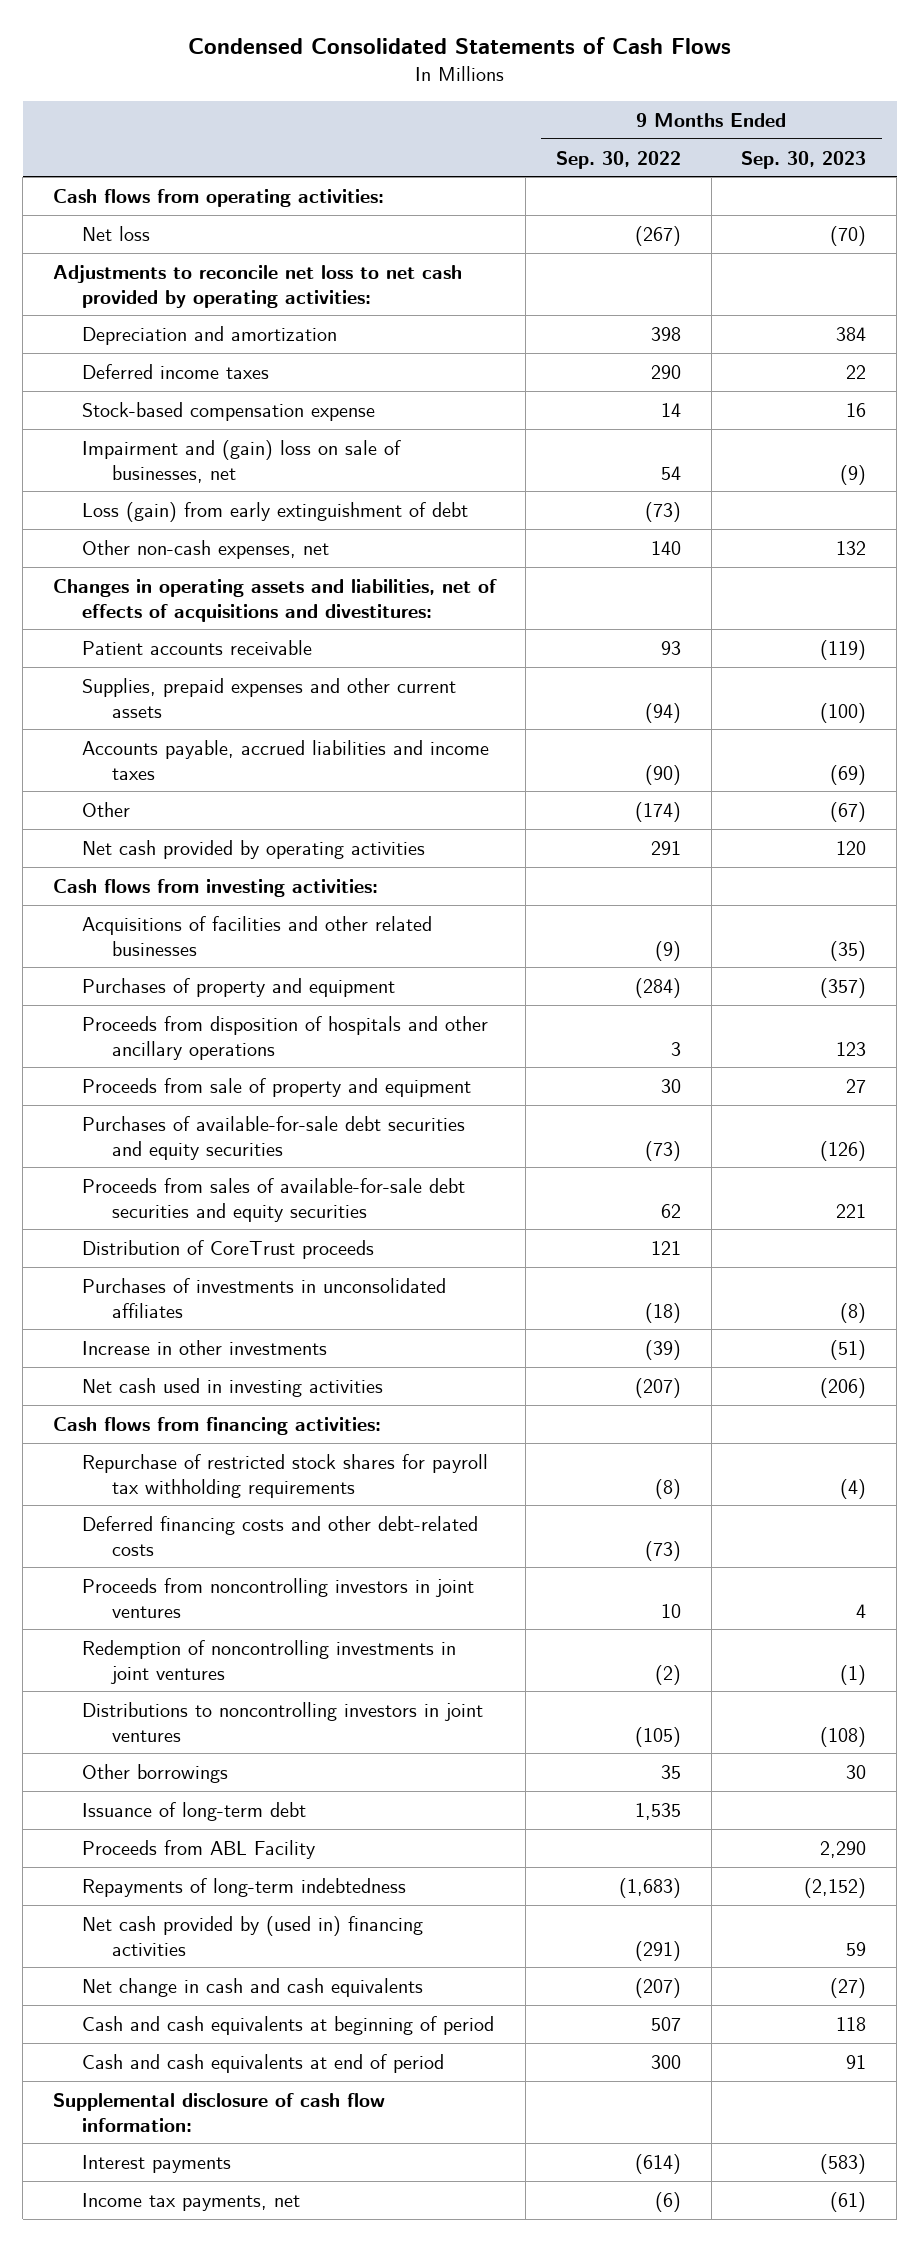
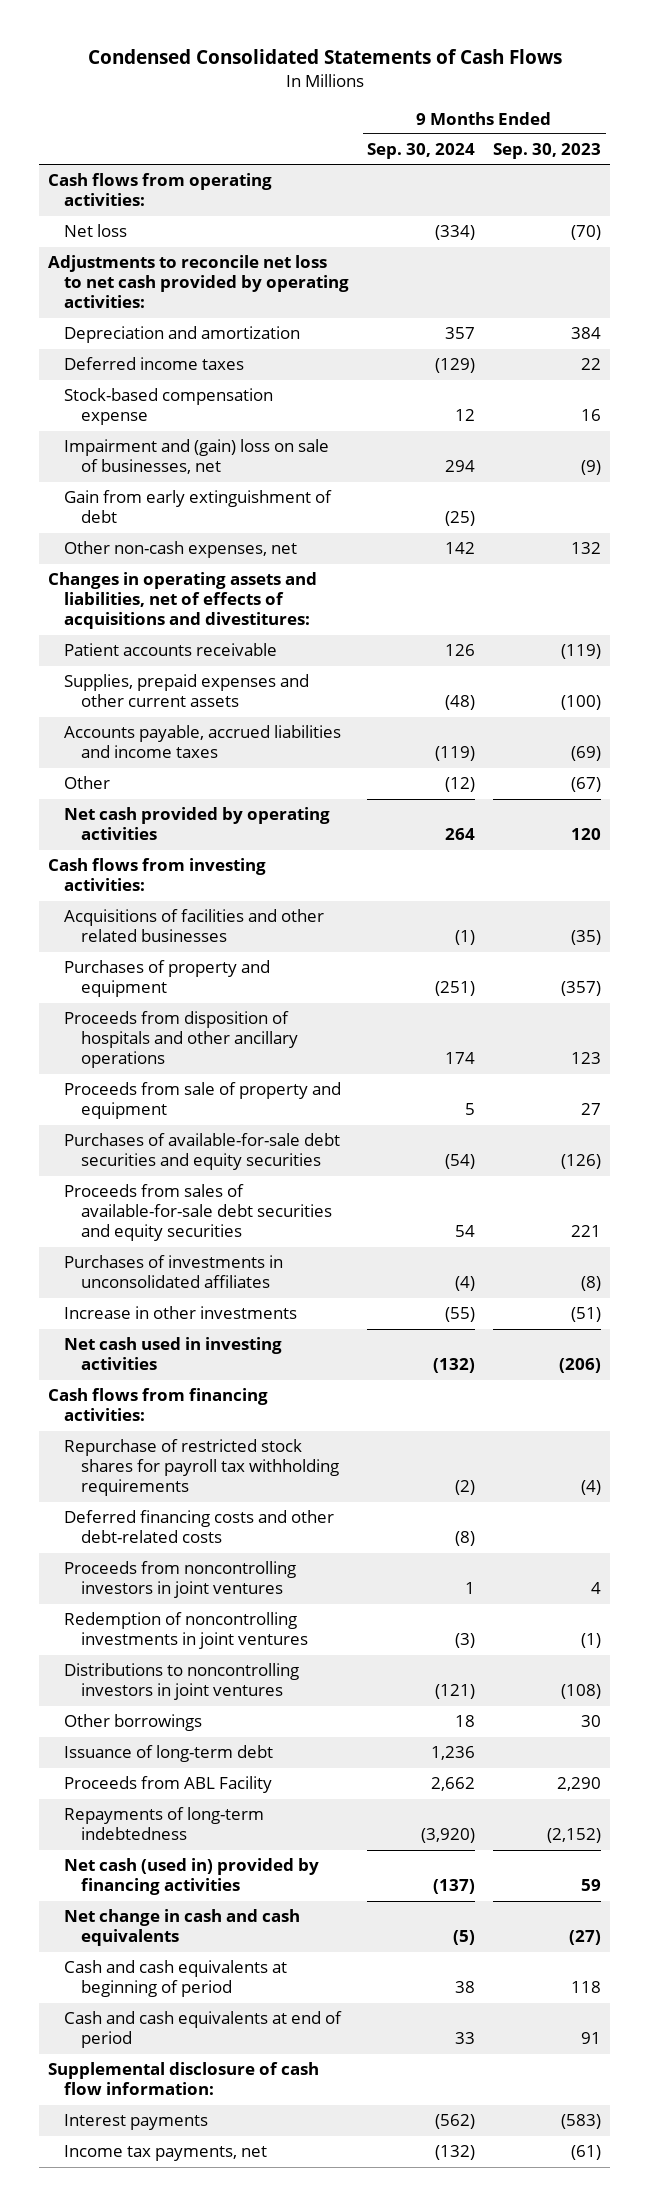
[556,150,682,169] Sep. 30, 2022 -> none
none -> [367,143,476,160] Sep. 30, 2024
[82,501,469,522] Loss (gain) from early extinguishment of debt -> [64,490,333,524] Gain from early extinguishment of debt
[82,1239,375,1259] Distribution of CoreTrust proceeds -> none
[82,1915,424,1956] Net cash provided by (used in) financing activities -> [64,1858,320,1896] Net cash (used in) provided by financing activities

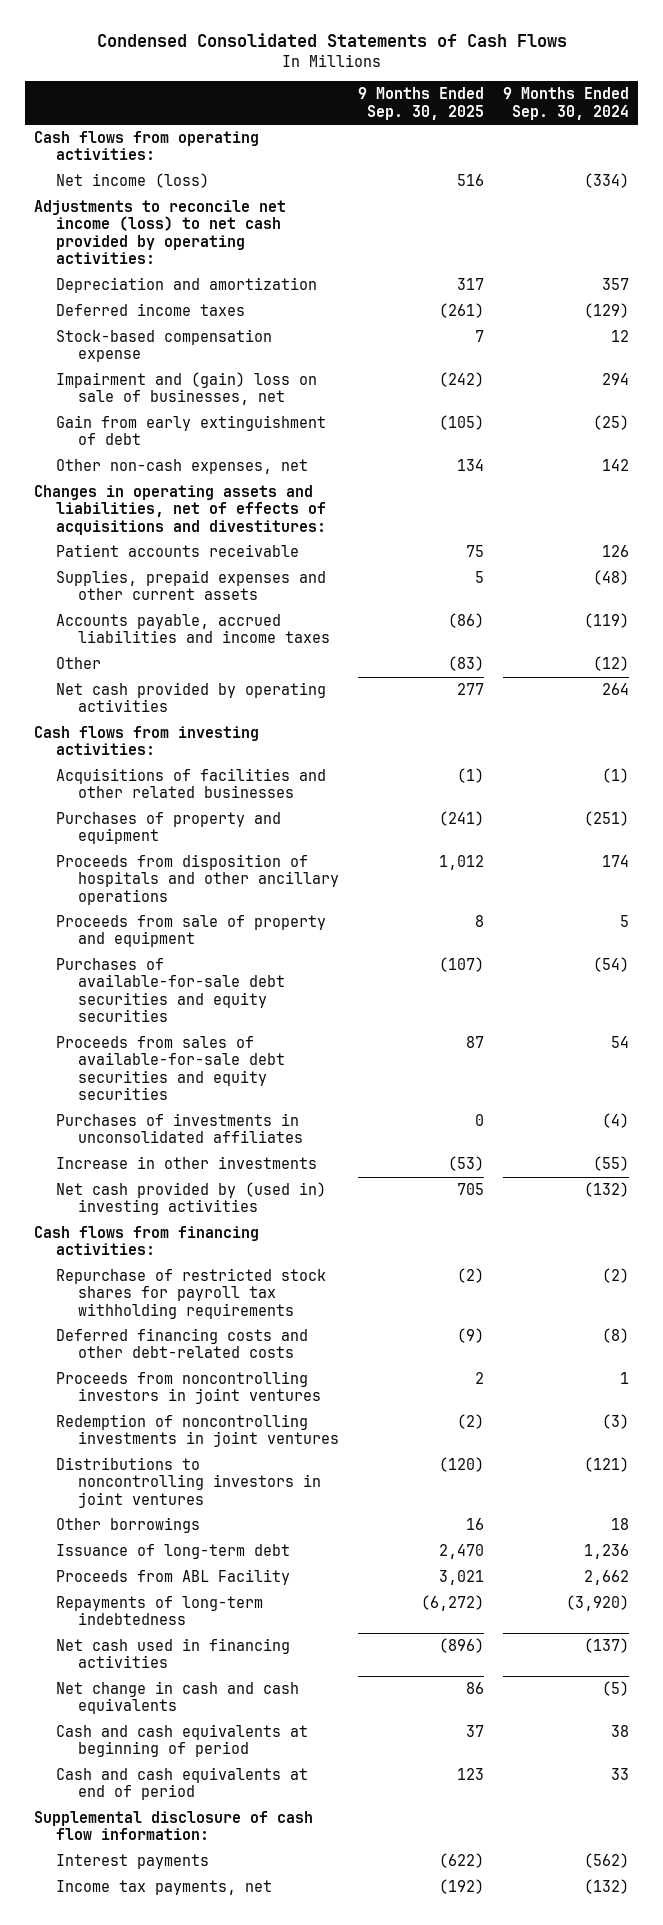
[493,143,602,160] Sep. 30, 2023 -> none
none -> [357,87,484,120] 9 Months Ended Sep. 30, 2025
[64,224,128,238] Net loss -> [56,173,210,189] Net income (loss)
[47,255,350,309] Adjustments to reconcile net loss to net cash provided by operating activities: -> [34,200,287,264] Adjustments to reconcile net income (loss) to net cash provided by operating activities:
[64,1337,283,1371] Net cash used in investing activities -> [56,1182,327,1216] Net cash provided by (used in) investing activities
[64,1858,320,1896] Net cash (used in) provided by financing activities -> [56,1638,291,1669] Net cash used in financing activities

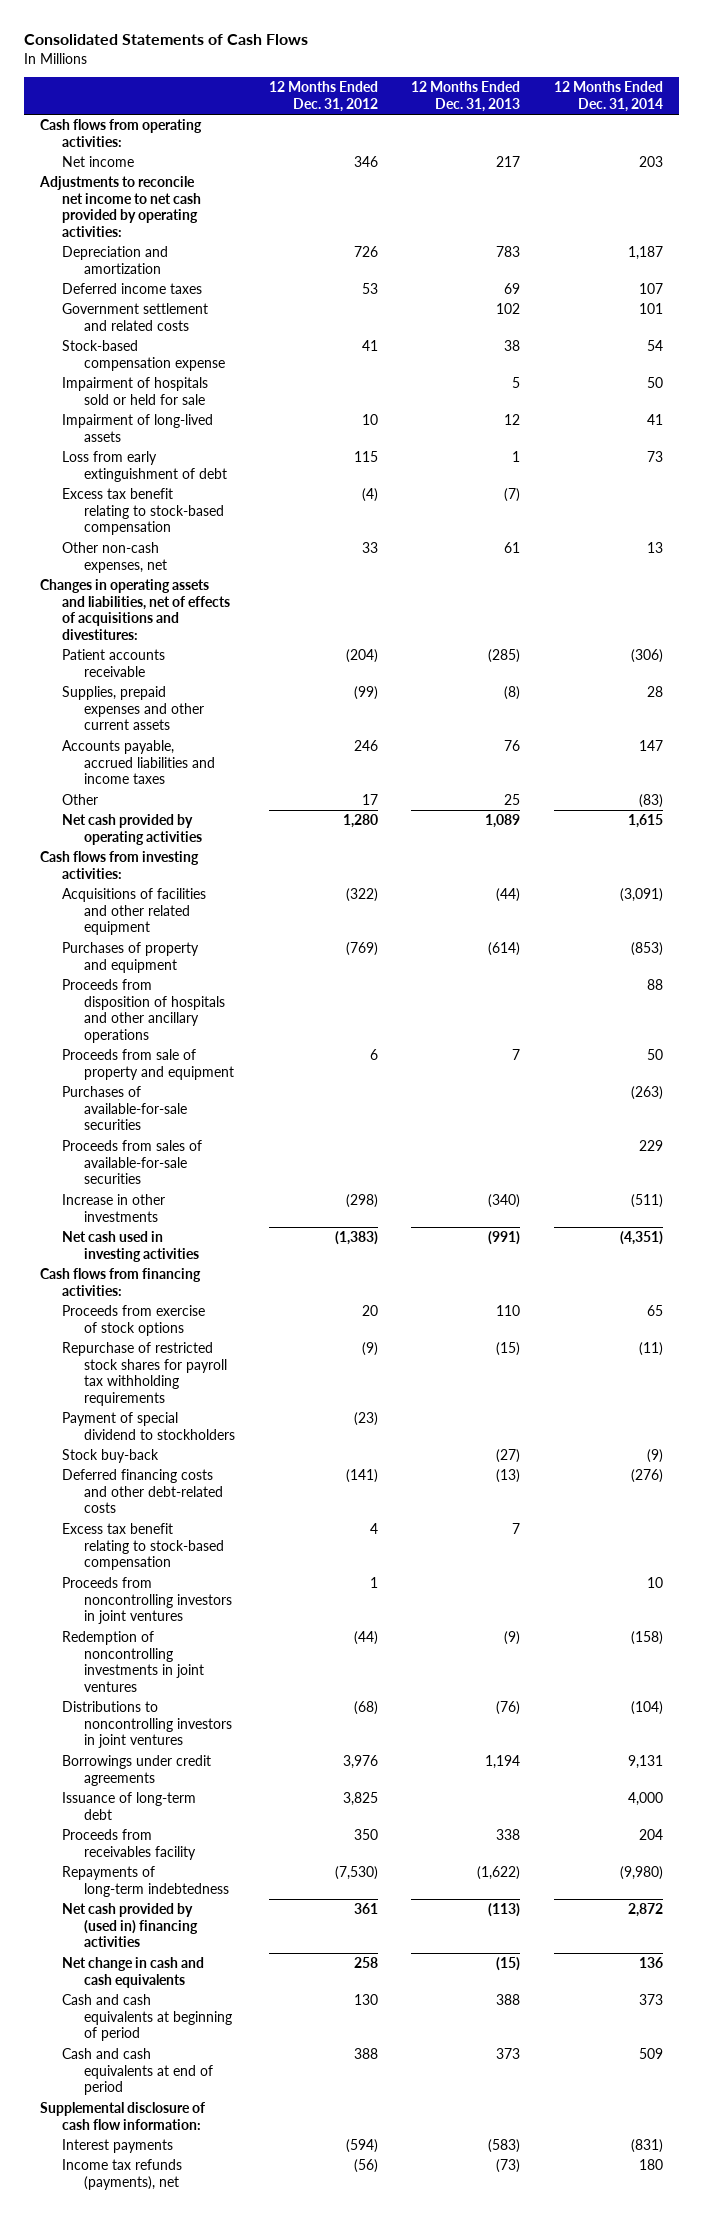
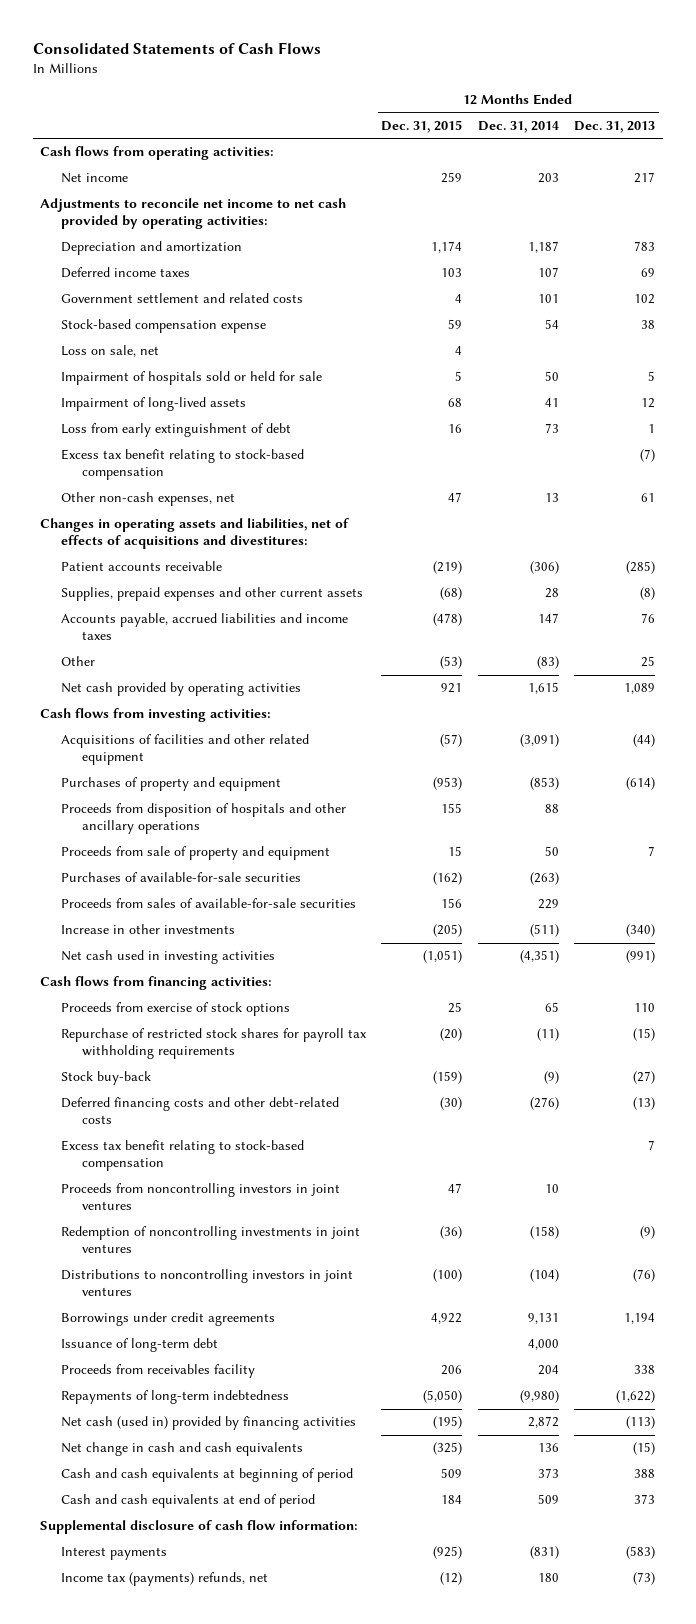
[268,81,378,113] 12 Months Ended Dec. 31, 2012 -> none
none -> [381,119,463,133] Dec. 31, 2015
none -> [60,345,159,358] Loss on sale, net
[62,1412,236,1440] Payment of special dividend to stockholders -> none
[62,1903,199,1948] Net cash provided by (used in) financing activities -> [60,1416,356,1431] Net cash (used in) provided by financing activities
[62,2159,183,2190] Income tax refunds (payments), net -> [60,1572,268,1587] Income tax (payments) refunds, net

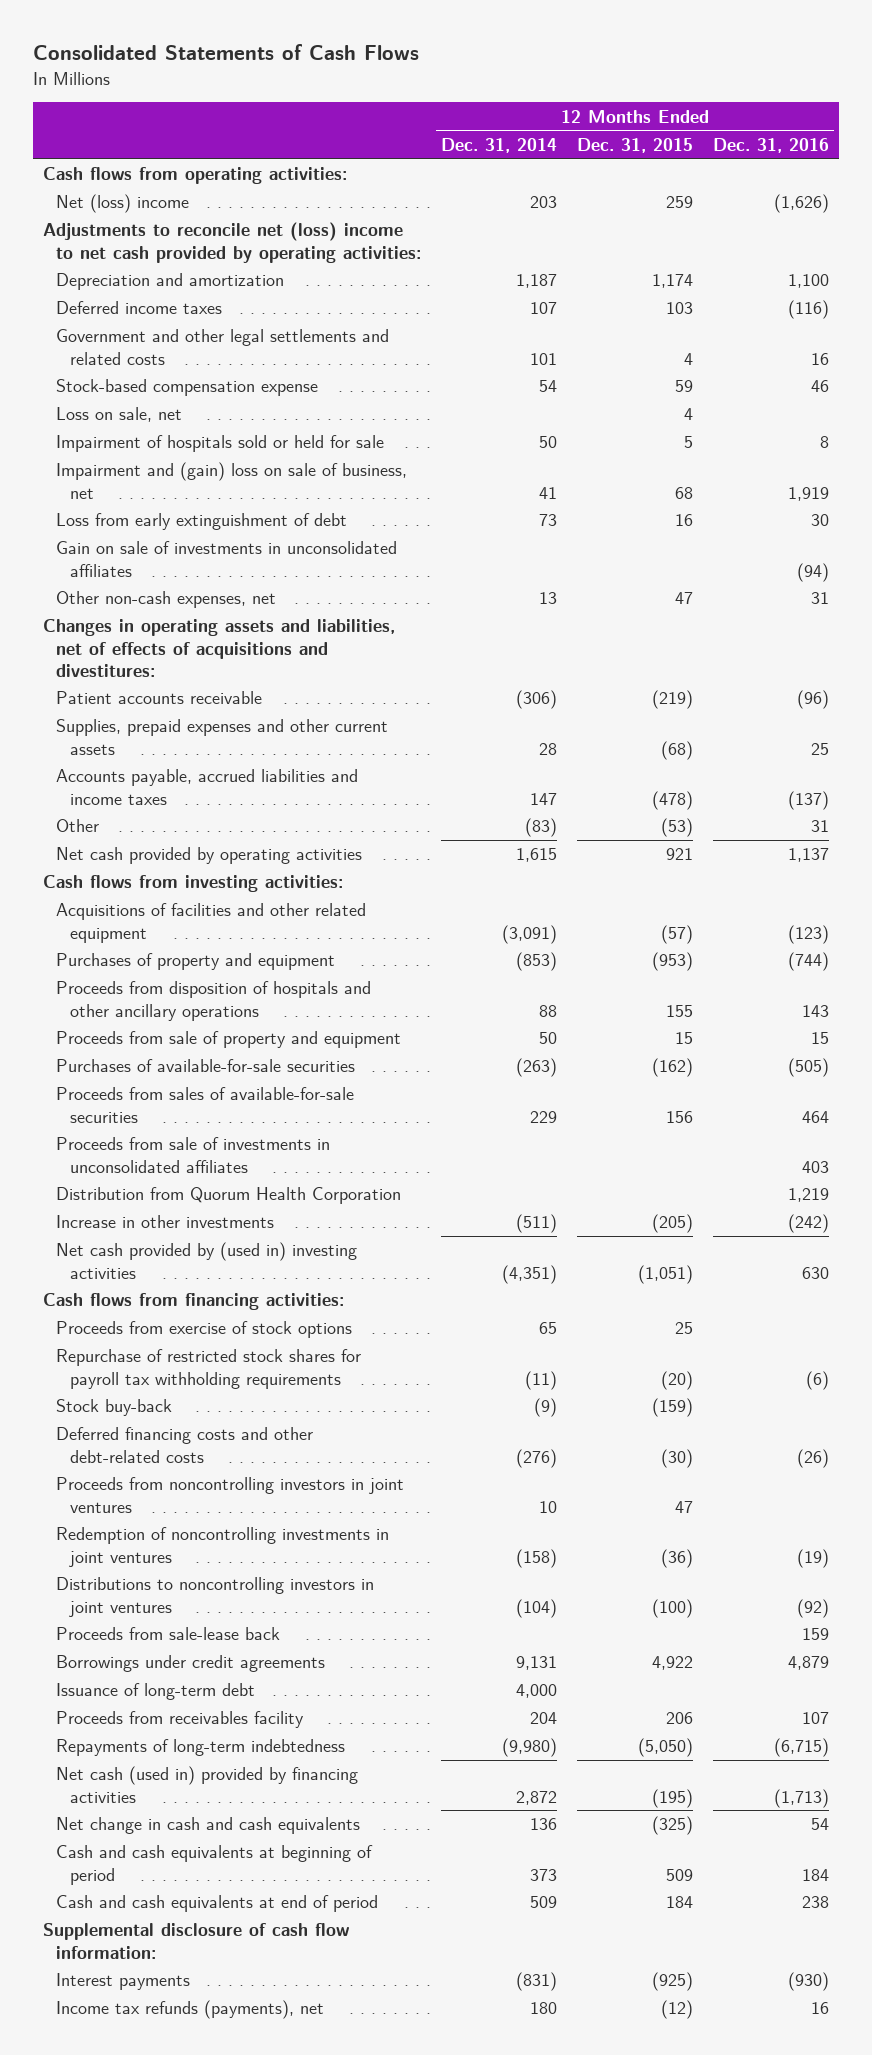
[574,120,656,133] Dec. 31, 2013 -> none
none -> [713,137,830,153] Dec. 31, 2016
[60,173,128,184] Net income -> [56,194,190,214] Net (loss) income
[40,198,347,230] Adjustments to reconcile net income to net cash provided by operating activities: -> [42,222,422,263] Adjustments to reconcile net (loss) income to net cash provided by operating activities:
[60,293,303,304] Government settlement and related costs -> [56,329,390,365] Government and other legal settlements and related costs
[60,397,246,412] Impairment of long-lived assets -> [56,462,408,499] Impairment and (gain) loss on sale of business, net
[60,449,304,481] Excess tax benefit relating to stock-based compensation -> none
none -> [56,541,398,577] Gain on sale of investments in unconsolidated affiliates
none -> [56,1137,331,1173] Proceeds from sale of investments in unconsolidated affiliates
none -> [56,1187,402,1205] Distribution from Quorum Health Corporation
[60,950,275,965] Net cash used in investing activities -> [56,1242,358,1279] Net cash provided by (used in) investing activities
[60,1140,304,1172] Excess tax benefit relating to stock-based compensation -> none
none -> [56,1627,281,1641] Proceeds from sale-lease back
[60,1572,268,1587] Income tax (payments) refunds, net -> [56,2000,325,2020] Income tax refunds (payments), net

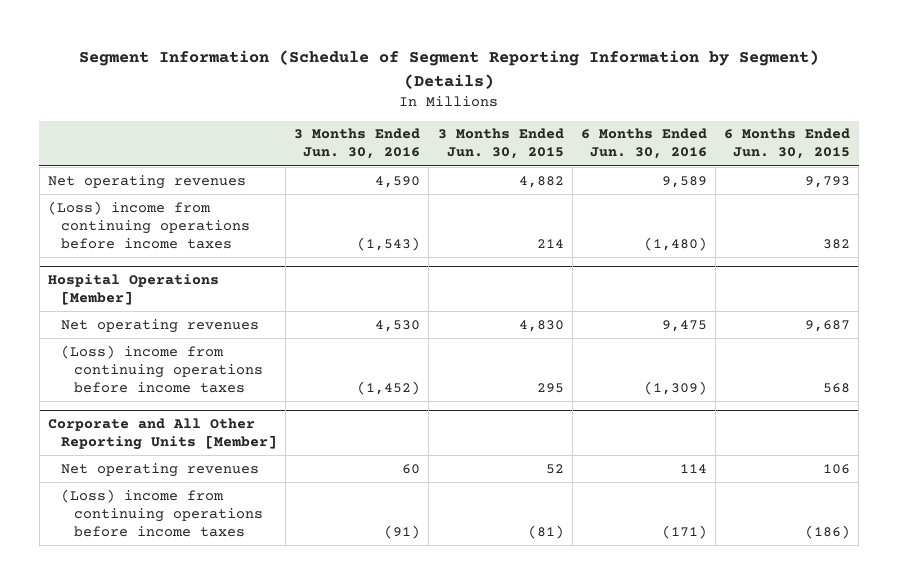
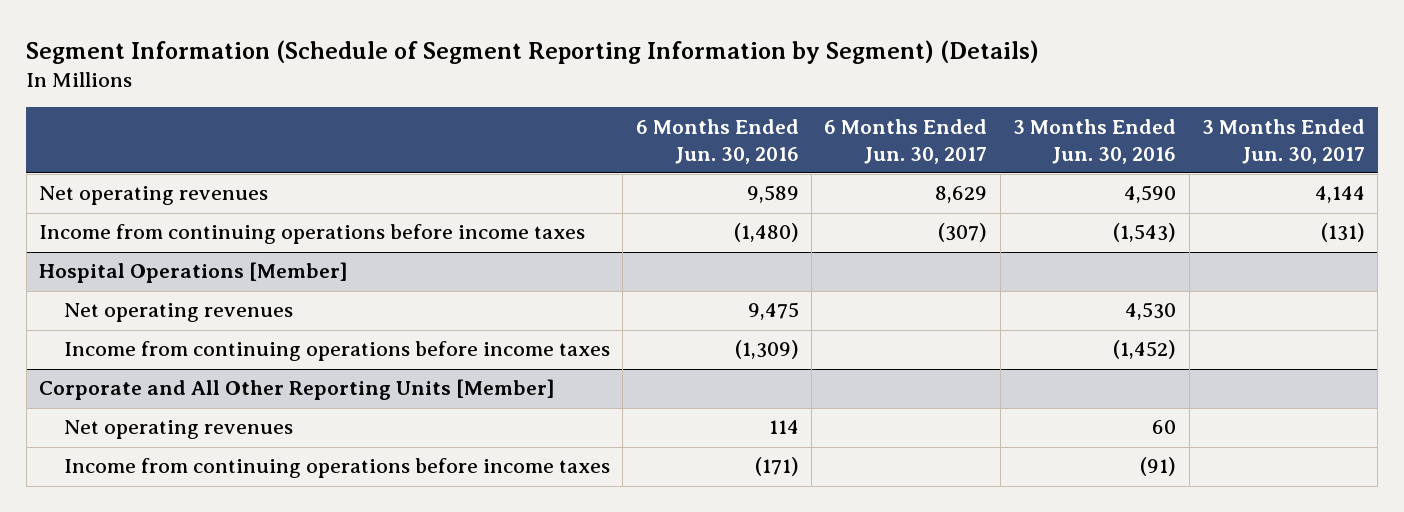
[437,128,564,160] 3 Months Ended Jun. 30, 2015 -> none
[724,128,851,160] 6 Months Ended Jun. 30, 2015 -> none
none -> [824,118,988,164] 6 Months Ended Jun. 30, 2017
none -> [1202,118,1366,164] 3 Months Ended Jun. 30, 2017
[47,200,251,249] (Loss) income from continuing operations before income taxes -> [39,224,586,245] Income from continuing operations before income taxes
[61,344,264,393] (Loss) income from continuing operations before income taxes -> [63,341,610,362] Income from continuing operations before income taxes
[61,488,264,537] (Loss) income from continuing operations before income taxes -> [63,458,610,479] Income from continuing operations before income taxes

